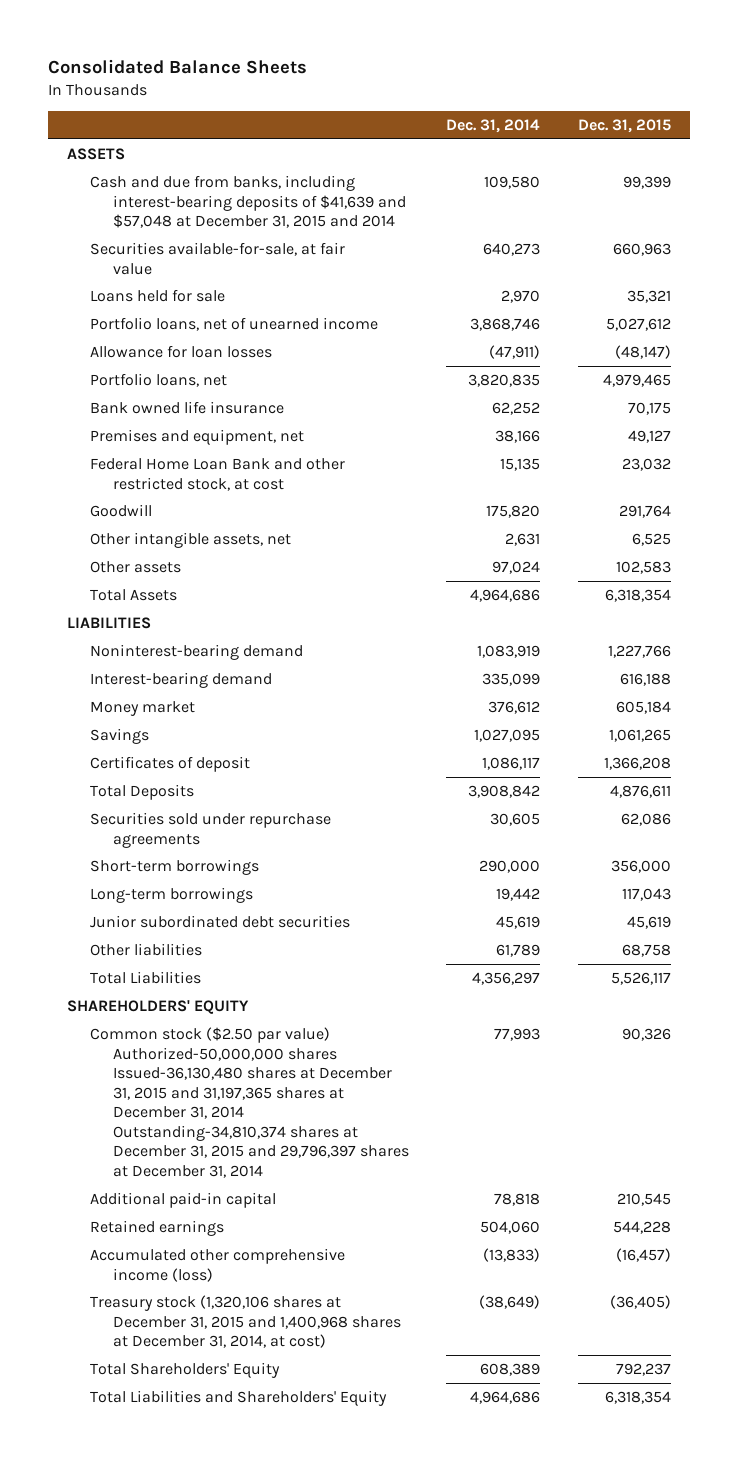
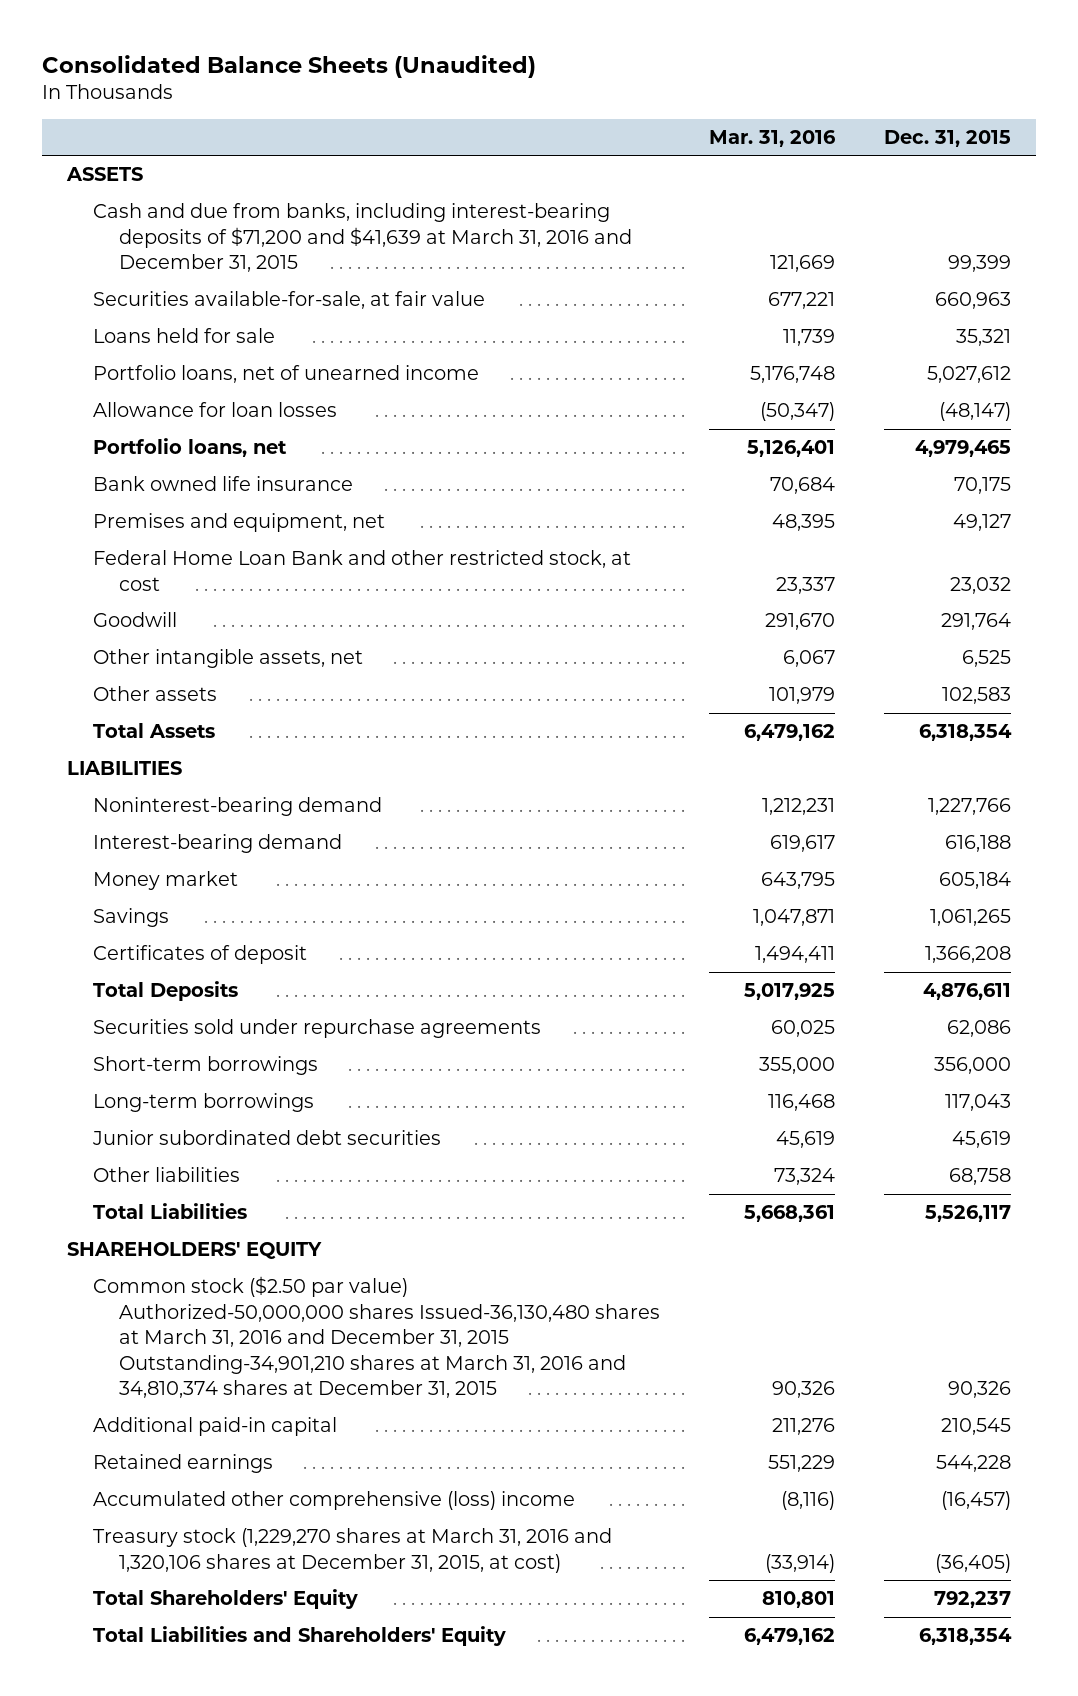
[47,58,307,74] Consolidated Balance Sheets -> [42,54,537,78] Consolidated Balance Sheets (Unaudited)
[446,118,541,133] Dec. 31, 2014 -> none
none -> [709,129,837,147] Mar. 31, 2016
[89,174,406,229] Cash and due from banks, including interest-bearing deposits of $41,639 and $57,048 at December 31, 2015 and 2014 -> [92,203,632,273] Cash and due from banks, including interest-bearing deposits of $71,200 and $41,639 at March 31, 2016 and December 31, 2015
[89,1026,409,1178] Common stock ($2.50 par value) Authorized-50,000,000 shares Issued-36,130,480 shares at December 31, 2015 and 31,197,365 shares at December 31, 2014 Outstanding-34,810,374 shares at December 31, 2015 and 29,796,397 shares at December 31, 2014 -> [92,1276,660,1398] Common stock ($2.50 par value) Authorized-50,000,000 shares Issued-36,130,480 shares at March 31, 2016 and December 31, 2015 Outstanding-34,901,210 shares at March 31, 2016 and 34,810,374 shares at December 31, 2015
[89,1247,345,1282] Accumulated other comprehensive income (loss) -> [92,1491,575,1511] Accumulated other comprehensive (loss) income
[89,1294,401,1349] Treasury stock (1,320,106 shares at December 31, 2015 and 1,400,968 shares at December 31, 2014, at cost) -> [92,1528,612,1573] Treasury stock (1,229,270 shares at March 31, 2016 and 1,320,106 shares at December 31, 2015, at cost)

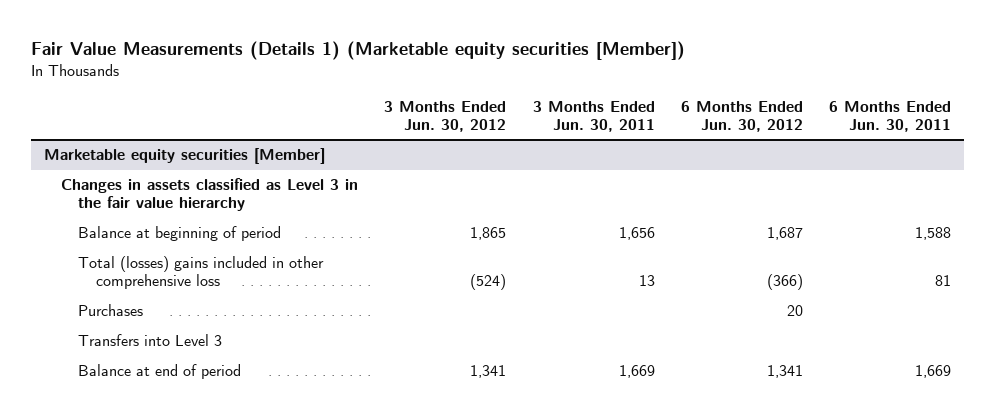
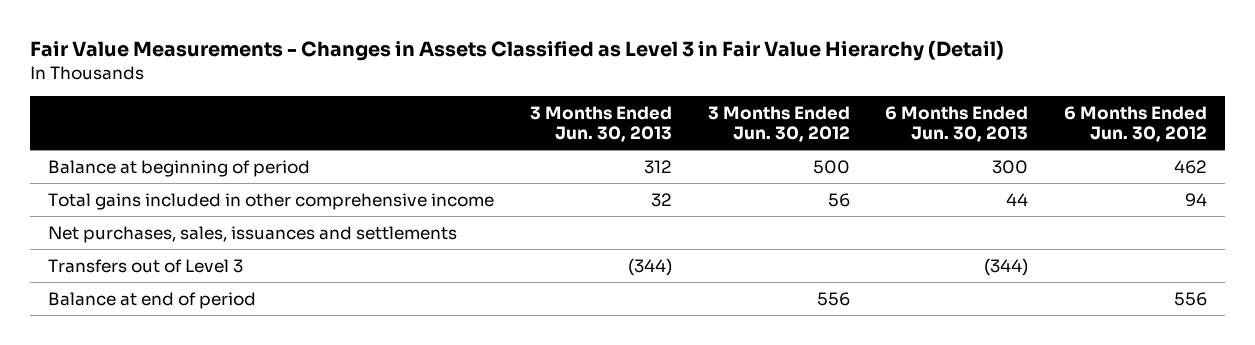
[31,41,686,61] Fair Value Measurements (Details 1) (Marketable equity securities [Member]) -> [29,40,1004,62] Fair Value Measurements - Changes in Assets Classified as Level 3 in Fair Value Hierarchy (Detail)
[532,100,655,132] 3 Months Ended Jun. 30, 2011 -> none
[828,100,951,132] 6 Months Ended Jun. 30, 2011 -> none
none -> [529,105,672,142] 3 Months Ended Jun. 30, 2013
none -> [885,105,1029,142] 6 Months Ended Jun. 30, 2013
[44,148,326,165] Marketable equity securities [Member] -> none
[61,178,359,212] Changes in assets classified as Level 3 in the fair value hierarchy -> none
[78,304,144,317] Purchases -> none
[470,227,507,241] 1,865 -> [812,159,850,174] 500
[766,227,803,241] 1,687 -> [1174,159,1208,174] 462
[78,256,325,290] Total (losses) gains included in other comprehensive loss -> [47,192,494,210] Total gains included in other comprehensive income
[470,274,507,291] (524) -> [827,192,850,207] 56
[766,274,803,291] (366) -> [1185,192,1208,207] 94
none -> [47,225,457,243] Net purchases, sales, issuances and settlements
[78,334,223,347] Transfers into Level 3 -> [47,258,243,273] Transfers out of Level 3
[470,365,507,379] 1,341 -> [816,291,850,306] 556
[766,365,803,379] 1,341 -> [1174,291,1208,306] 556

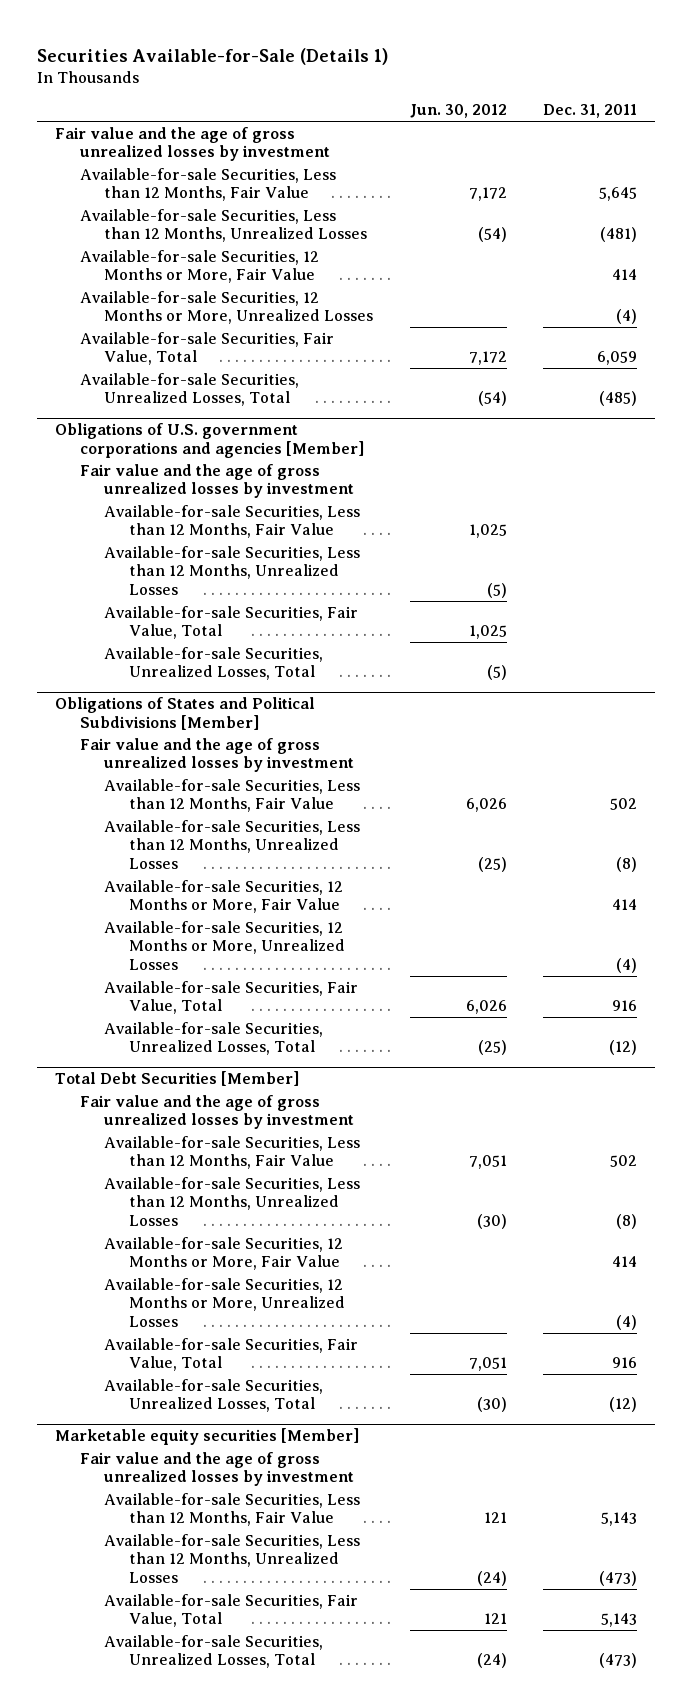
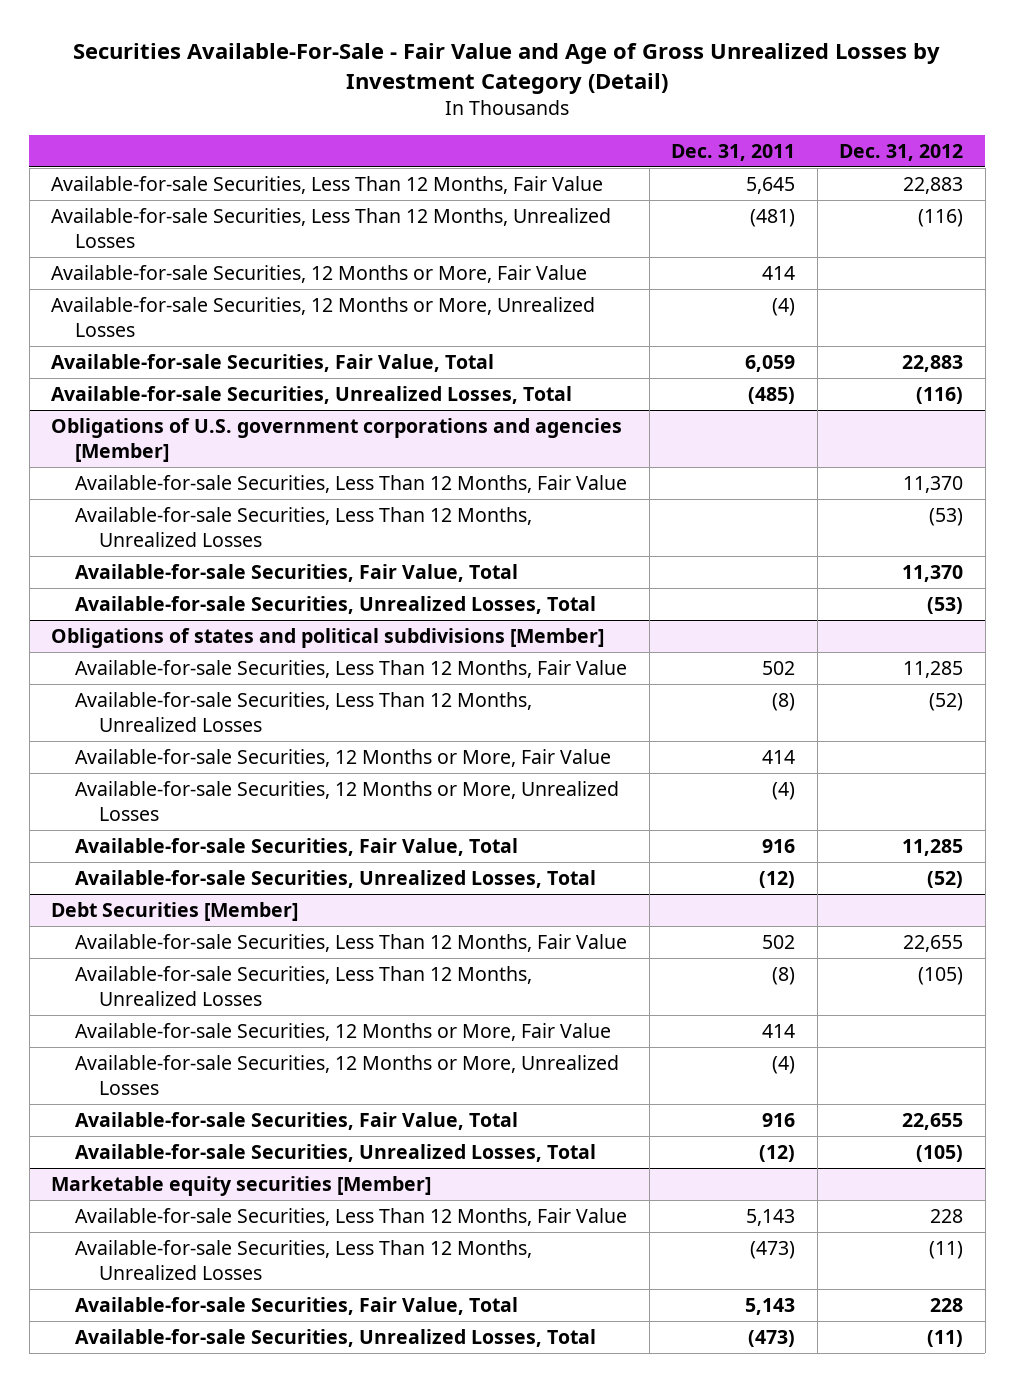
[37,47,389,65] Securities Available-for-Sale (Details 1) -> [73,43,941,95] Securities Available-For-Sale - Fair Value and Age of Gross Unrealized Losses by Investment Category (Detail)
[409,104,507,119] Jun. 30, 2012 -> none
none -> [839,143,964,161] Dec. 31, 2012
[55,126,330,162] Fair value and the age of gross unrealized losses by investment -> none
[79,167,336,202] Available-for-sale Securities, Less than 12 Months, Fair Value -> [51,176,604,195] Available-for-sale Securities, Less Than 12 Months, Fair Value
[79,208,368,243] Available-for-sale Securities, Less than 12 Months, Unrealized Losses -> [51,208,612,248] Available-for-sale Securities, Less Than 12 Months, Unrealized Losses
[79,463,355,499] Fair value and the age of gross unrealized losses by investment -> none
[104,504,361,539] Available-for-sale Securities, Less than 12 Months, Fair Value -> [75,475,628,494] Available-for-sale Securities, Less Than 12 Months, Fair Value
[104,545,361,595] Available-for-sale Securities, Less than 12 Months, Unrealized Losses -> [75,507,533,547] Available-for-sale Securities, Less Than 12 Months, Unrealized Losses
[79,737,355,773] Fair value and the age of gross unrealized losses by investment -> none
[55,697,316,730] Obligations of States and Political Subdivisions [Member] -> [51,628,605,649] Obligations of states and political subdivisions [Member]
[104,778,361,813] Available-for-sale Securities, Less than 12 Months, Fair Value -> [75,660,628,679] Available-for-sale Securities, Less Than 12 Months, Fair Value
[104,819,361,869] Available-for-sale Securities, Less than 12 Months, Unrealized Losses -> [75,692,533,732] Available-for-sale Securities, Less Than 12 Months, Unrealized Losses
[79,1094,355,1130] Fair value and the age of gross unrealized losses by investment -> none
[55,1071,300,1087] Total Debt Securities [Member] -> [51,902,299,922] Debt Securities [Member]
[104,1135,361,1170] Available-for-sale Securities, Less than 12 Months, Fair Value -> [75,934,628,953] Available-for-sale Securities, Less Than 12 Months, Fair Value
[104,1176,361,1226] Available-for-sale Securities, Less than 12 Months, Unrealized Losses -> [75,966,533,1006] Available-for-sale Securities, Less Than 12 Months, Unrealized Losses
[79,1451,355,1487] Fair value and the age of gross unrealized losses by investment -> none
[104,1492,361,1527] Available-for-sale Securities, Less than 12 Months, Fair Value -> [75,1208,628,1227] Available-for-sale Securities, Less Than 12 Months, Fair Value
[104,1533,361,1583] Available-for-sale Securities, Less than 12 Months, Unrealized Losses -> [75,1240,533,1280] Available-for-sale Securities, Less Than 12 Months, Unrealized Losses

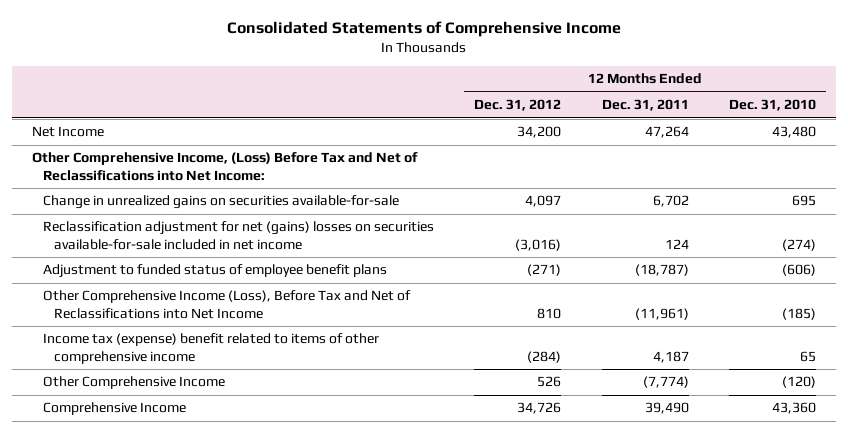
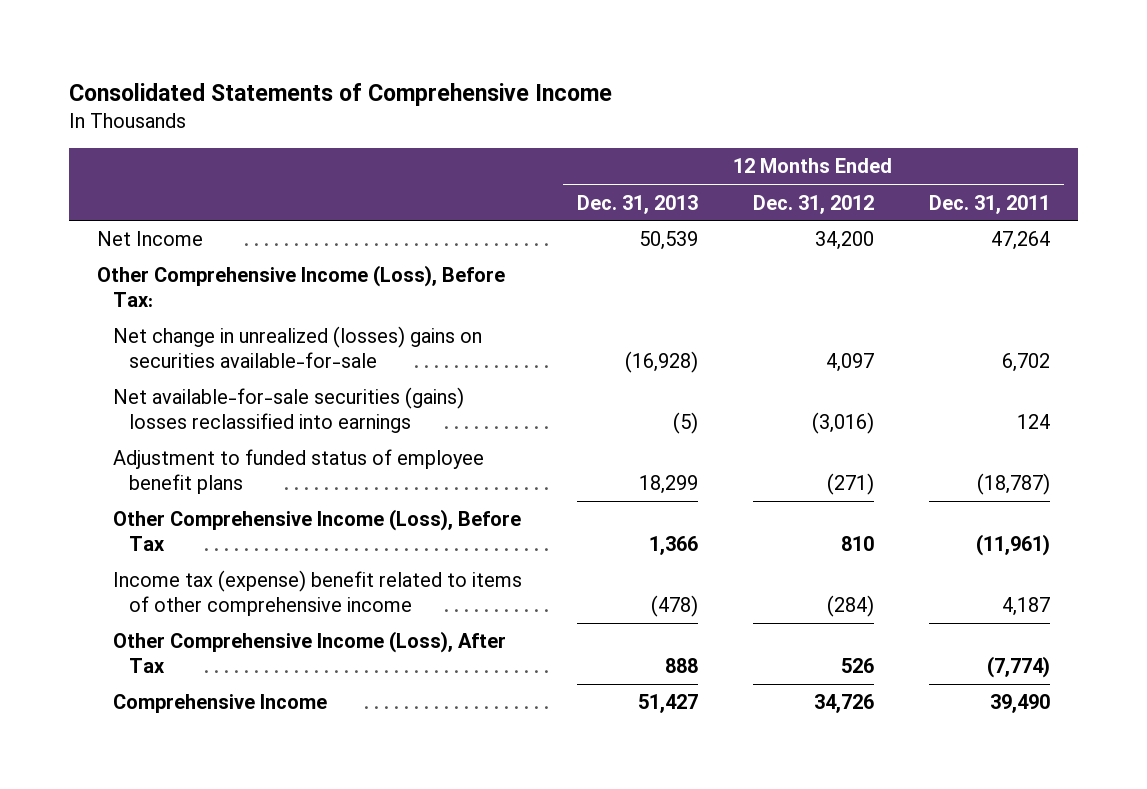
[728,99,816,112] Dec. 31, 2010 -> none
none -> [576,194,698,214] Dec. 31, 2013
[31,152,418,181] Other Comprehensive Income, (Loss) Before Tax and Net of Reclassifications into Net Income: -> [96,265,505,307] Other Comprehensive Income (Loss), Before Tax:
[42,195,399,210] Change in unrealized gains on securities available-for-sale -> [112,326,482,368] Net change in unrealized (losses) gains on securities available-for-sale
[42,221,434,250] Reclassification adjustment for net (gains) losses on securities available-for-sale included in net income -> [112,387,464,433] Net available-for-sale securities (gains) losses reclassified into earnings
[42,290,411,319] Other Comprehensive Income (Loss), Before Tax and Net of Reclassifications into Net Income -> [112,509,521,551] Other Comprehensive Income (Loss), Before Tax
[42,376,225,390] Other Comprehensive Income -> [112,631,506,673] Other Comprehensive Income (Loss), After Tax

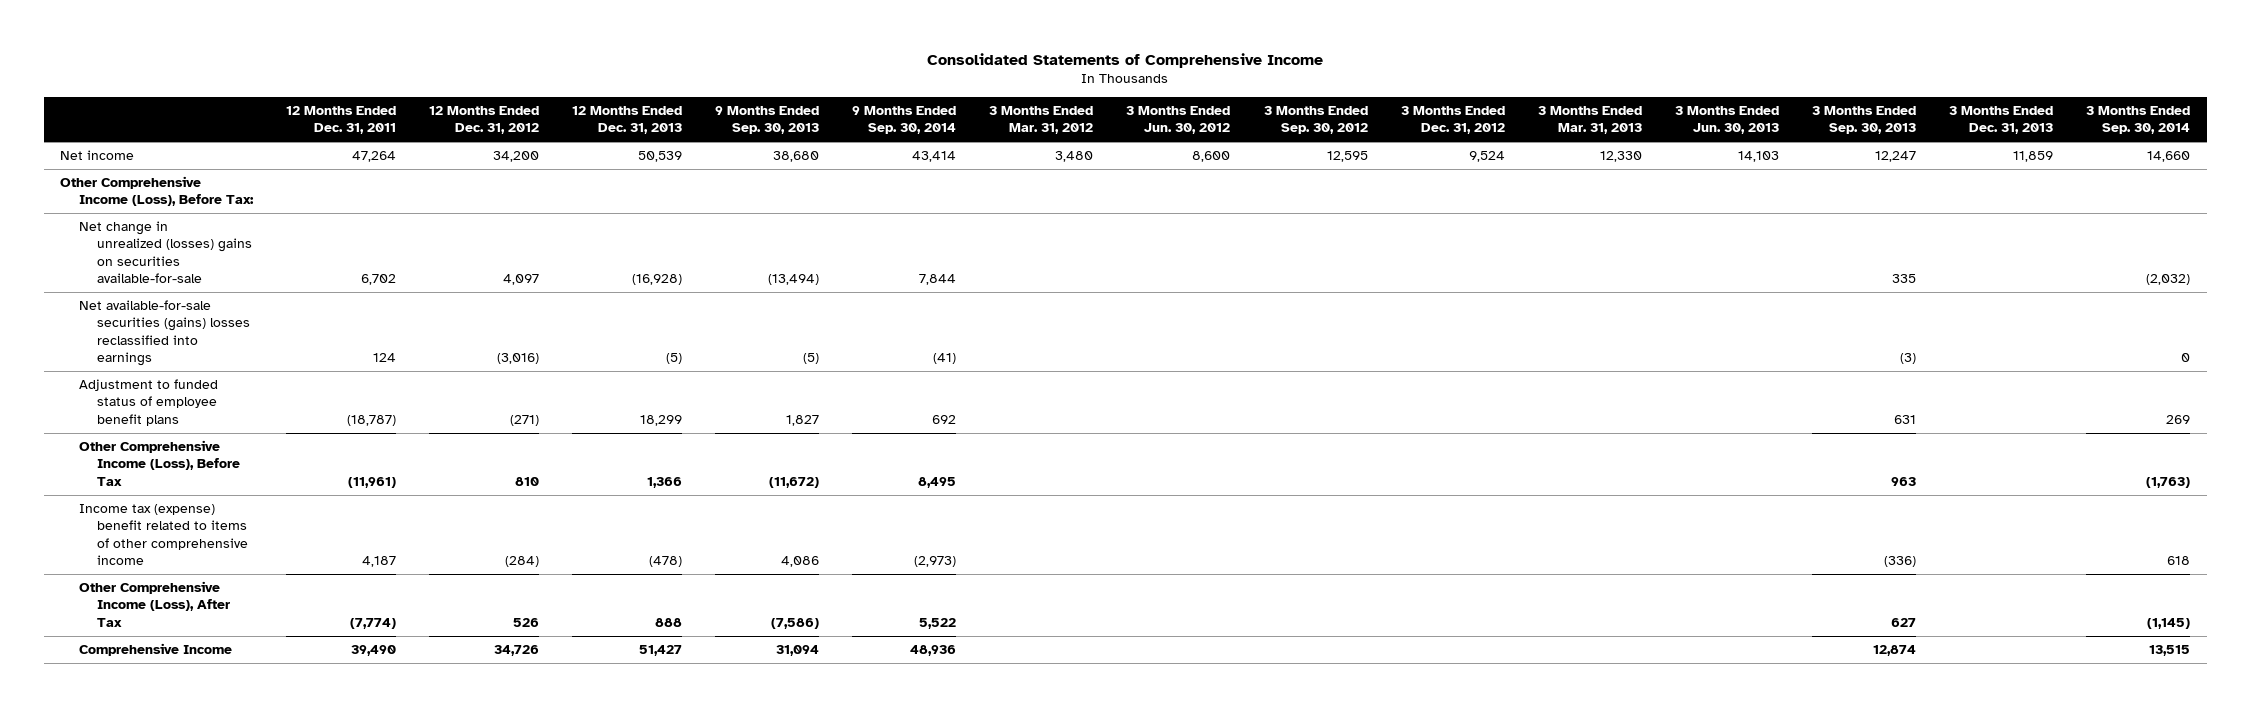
none -> [715,105,820,135] 9 Months Ended Sep. 30, 2013
none -> [852,105,957,135] 9 Months Ended Sep. 30, 2014
none -> [989,105,1094,135] 3 Months Ended Mar. 31, 2012
none -> [1126,105,1231,135] 3 Months Ended Jun. 30, 2012
none -> [1263,105,1368,135] 3 Months Ended Sep. 30, 2012
none -> [1400,105,1505,135] 3 Months Ended Dec. 31, 2012
none -> [1537,105,1642,135] 3 Months Ended Mar. 31, 2013
none -> [1674,105,1779,135] 3 Months Ended Jun. 30, 2013
none -> [1811,105,1916,135] 3 Months Ended Sep. 30, 2013
none -> [1949,105,2054,135] 3 Months Ended Dec. 31, 2013
none -> [2086,105,2191,135] 3 Months Ended Sep. 30, 2014
[96,231,203,247] Net Income -> [60,150,135,161] Net income

